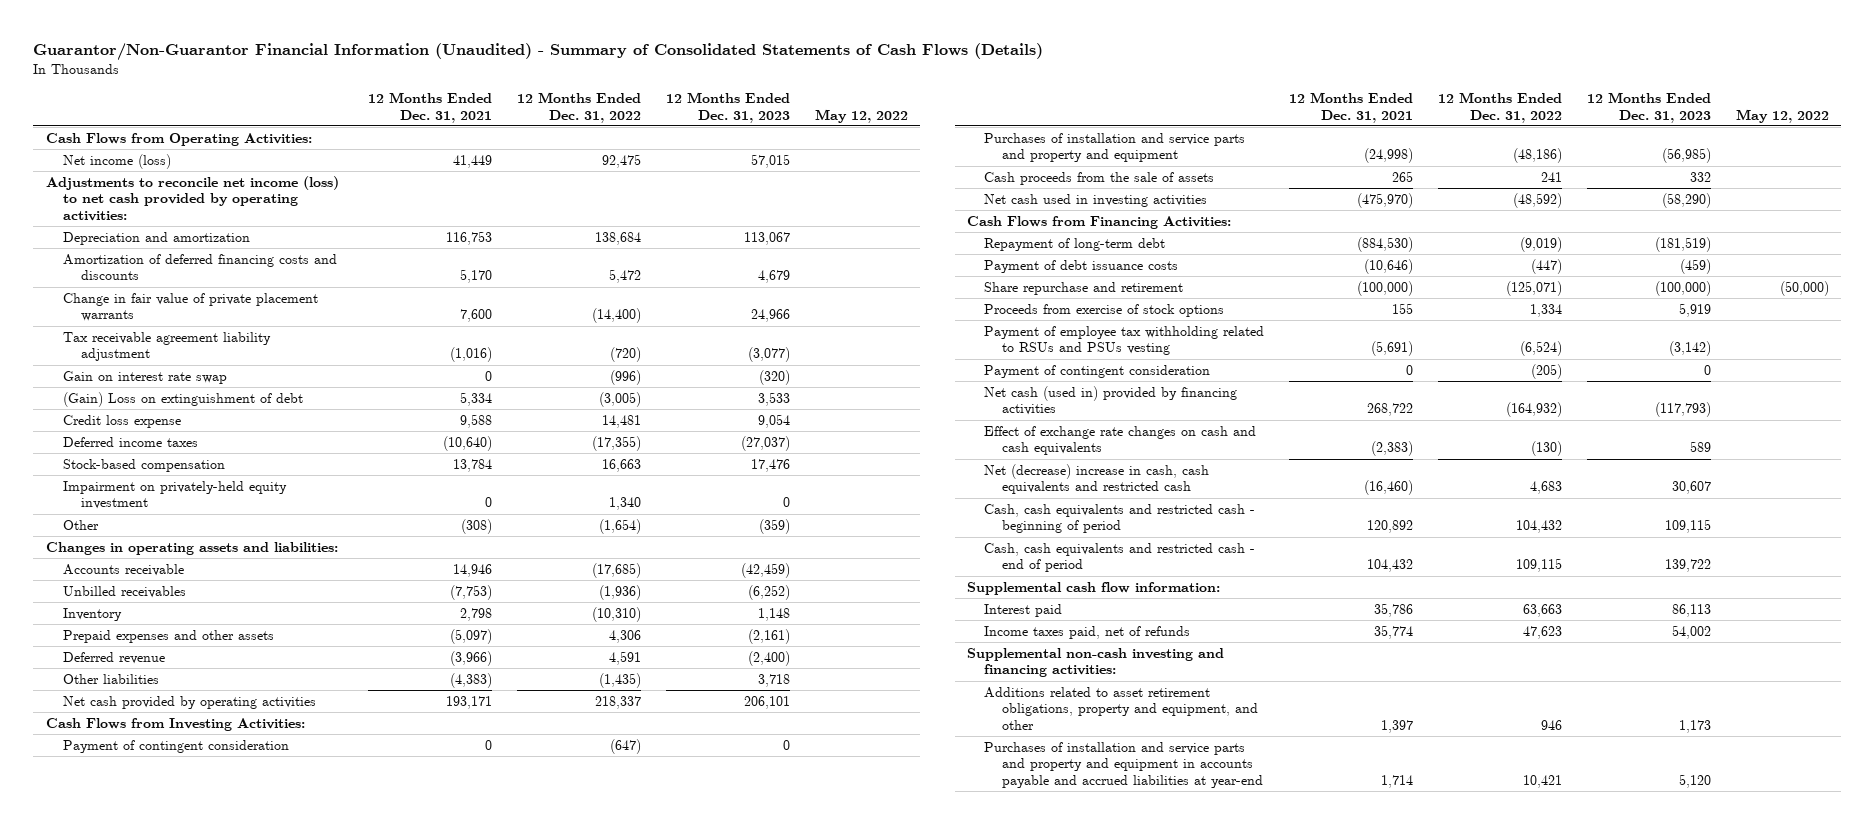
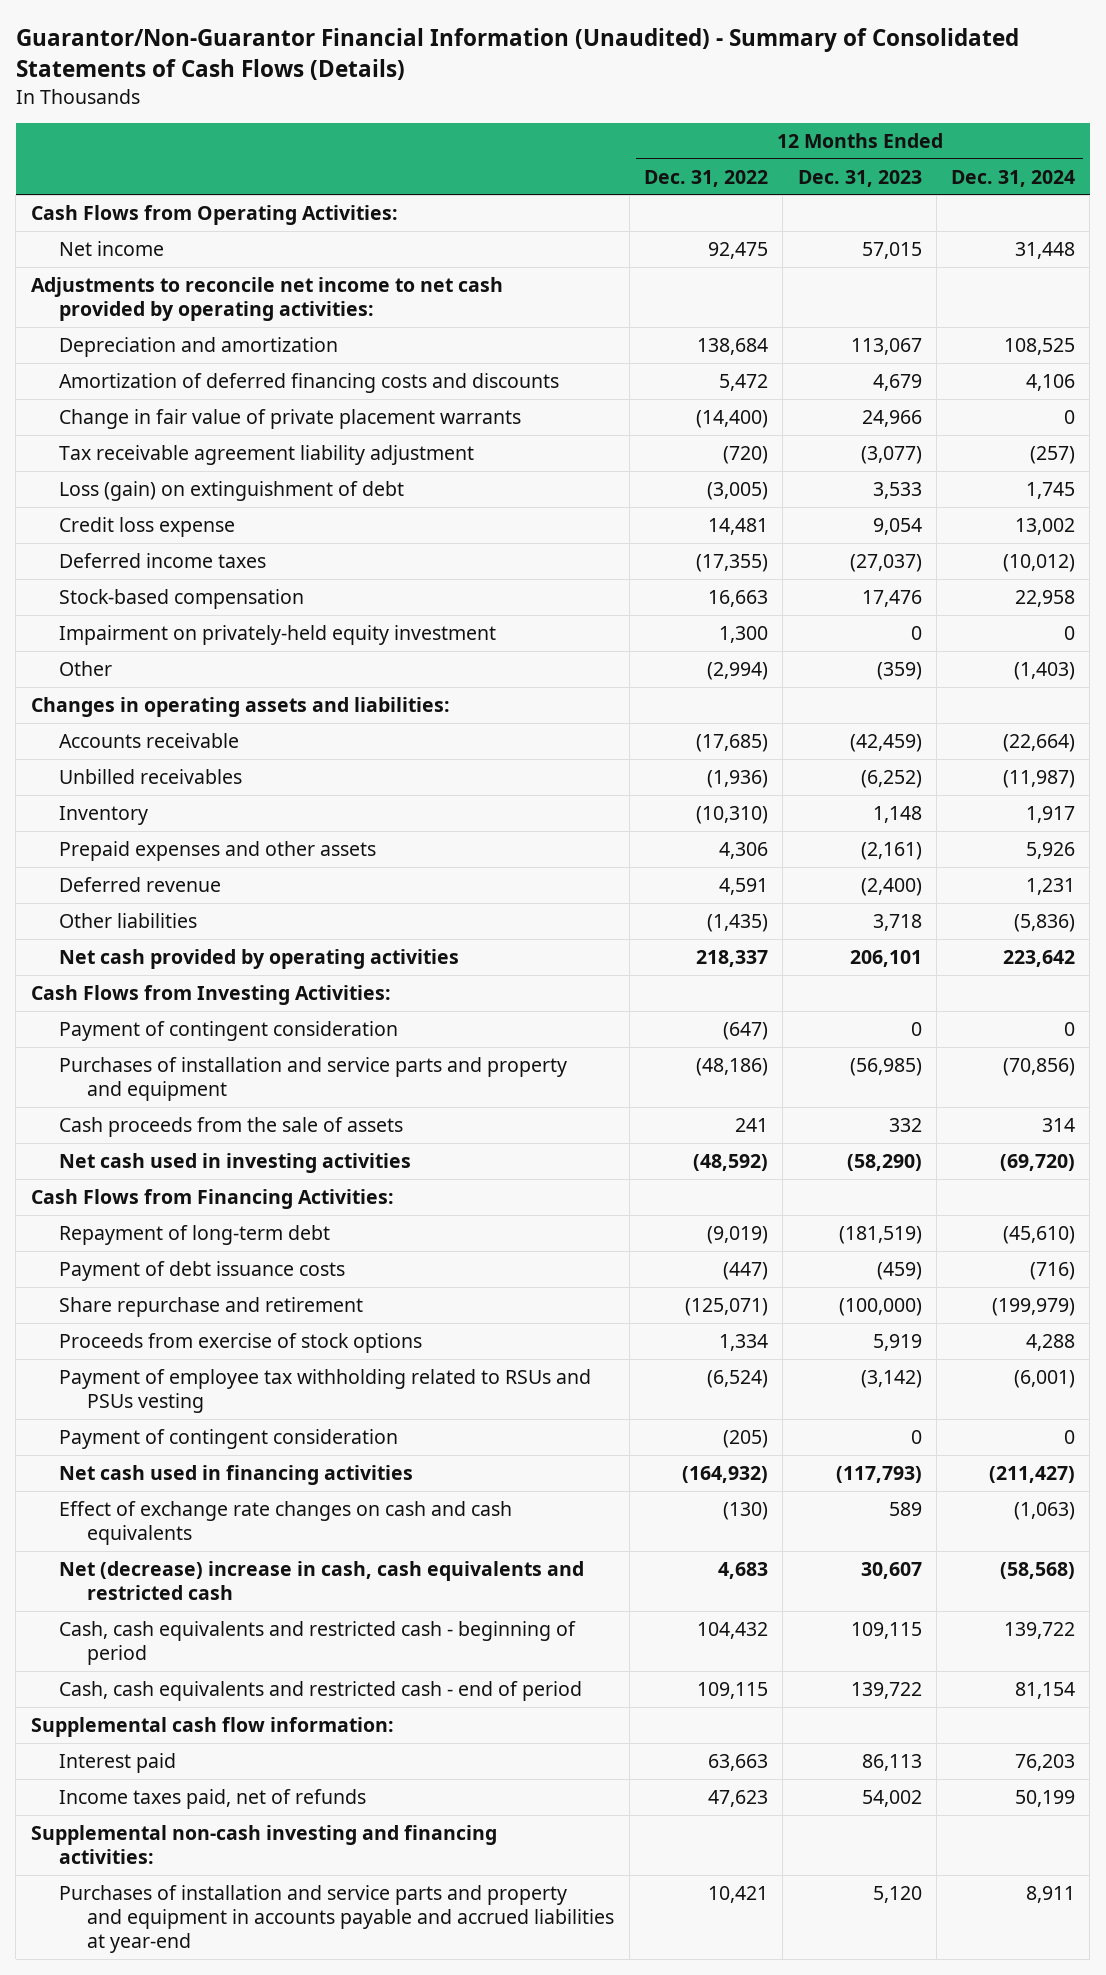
[368,92,493,123] 12 Months Ended Dec. 31, 2021 -> none
[814,108,908,123] May 12, 2022 -> none
none -> [951,169,1076,187] Dec. 31, 2024
[63,153,172,169] Net income (loss) -> [58,240,164,256] Net income
[45,175,339,221] Adjustments to reconcile net income (loss) to net cash provided by operating activities: -> [30,276,503,321] Adjustments to reconcile net income to net cash provided by operating activities:
[63,370,228,384] Gain on interest rate swap -> none
[63,391,304,407] (Gain) Loss on extinguishment of debt -> [58,480,404,501] Loss (gain) on extinguishment of debt
[608,497,641,511] 1,340 -> [718,625,768,643] 1,300
[598,518,641,534] (1,654) -> [706,661,768,680] (2,994)
[984,385,1238,416] Net cash (used in) provided by financing activities -> [58,1464,413,1485] Net cash used in financing activities
[984,686,1258,730] Additions related to asset retirement obligations, property and equipment, and other -> none

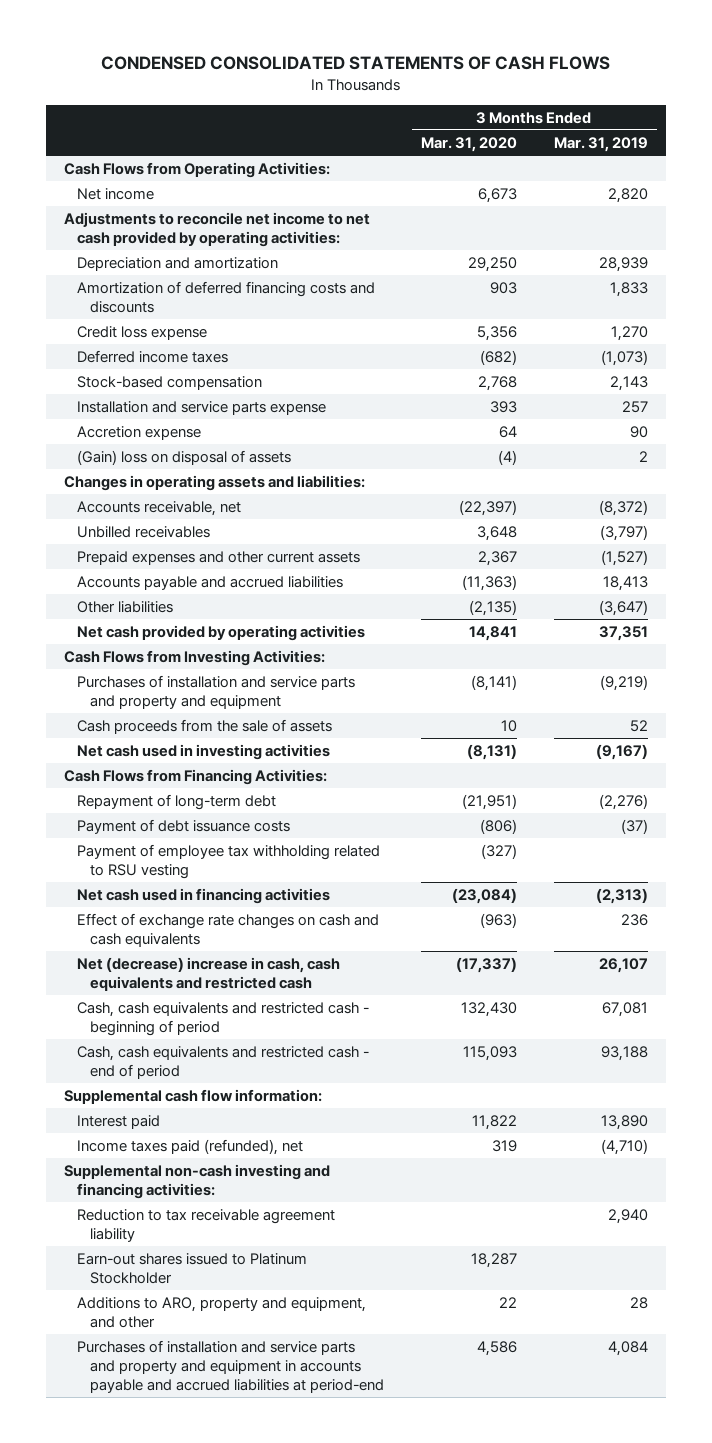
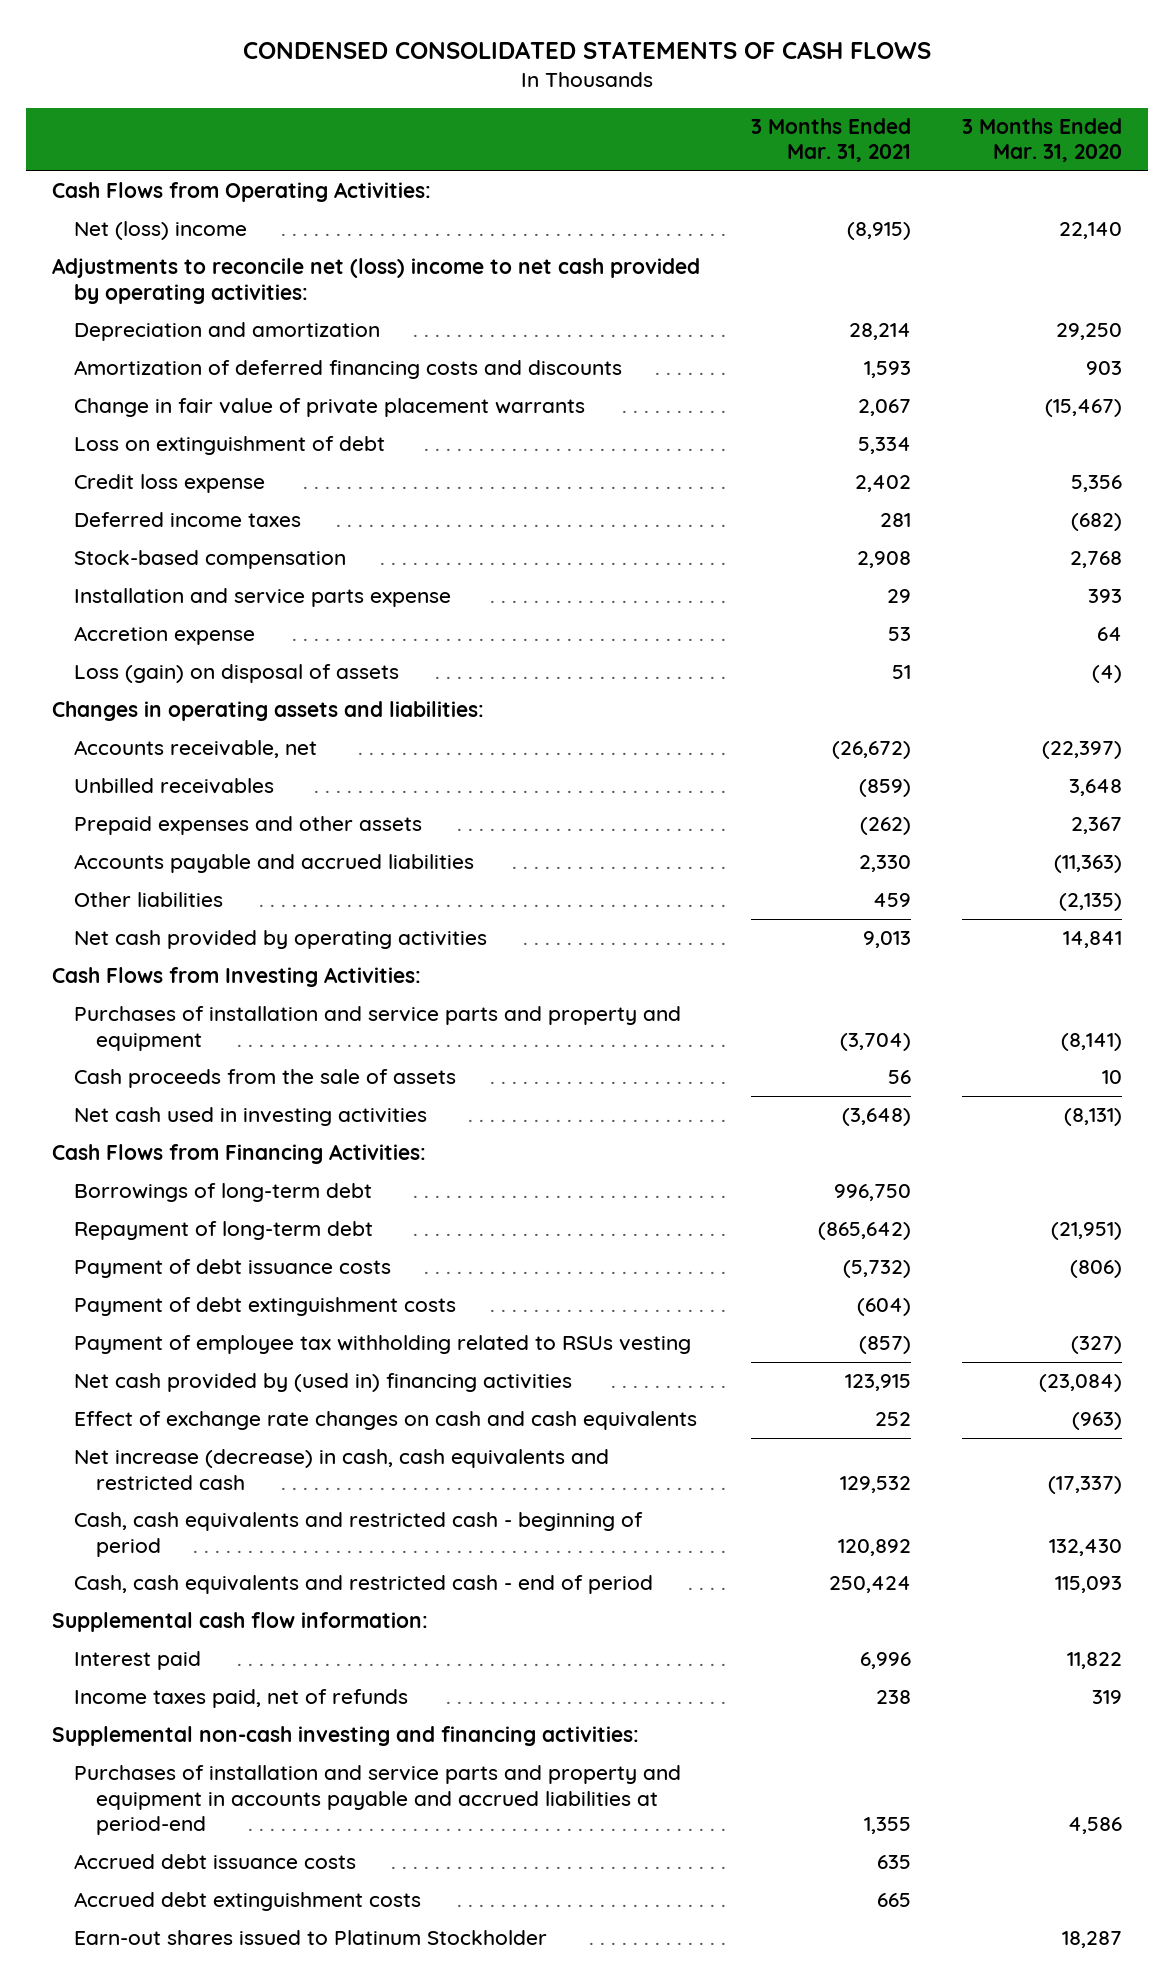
[553,136,648,152] Mar. 31, 2019 -> none
none -> [751,117,912,163] 3 Months Ended Mar. 31, 2021
[77,187,155,200] Net income -> [73,221,247,241] Net (loss) income
[477,187,517,203] 6,673 -> [1059,222,1123,240] 22,140
[64,211,371,247] Adjustments to reconcile net income to net cash provided by operating activities: -> [52,258,701,304] Adjustments to reconcile net (loss) income to net cash provided by operating activities:
none -> [73,398,585,418] Change in fair value of private placement warrants
none -> [73,436,385,456] Loss on extinguishment of debt
[77,449,292,465] (Gain) loss on disposal of assets -> [73,664,399,684] Loss (gain) on disposal of assets
[77,550,361,565] Prepaid expenses and other current assets -> [73,816,422,836] Prepaid expenses and other assets
none -> [73,1183,372,1203] Borrowings of long-term debt
none -> [73,1297,456,1317] Payment of debt extinguishment costs
[77,843,381,879] Payment of employee tax withholding related to RSU vesting -> [73,1335,691,1355] Payment of employee tax withholding related to RSUs vesting
[77,887,331,904] Net cash used in financing activities -> [73,1373,572,1393] Net cash provided by (used in) financing activities
[77,956,341,991] Net (decrease) increase in cash, cash equivalents and restricted cash -> [73,1449,609,1490] Net increase (decrease) in cash, cash equivalents and restricted cash
[77,1138,304,1155] Income taxes paid (refunded), net -> [73,1689,408,1709] Income taxes paid, net of refunds
[77,1208,336,1242] Reduction to tax receivable agreement liability -> none
[77,1296,367,1328] Additions to ARO, property and equipment, and other -> none
none -> [73,1854,356,1870] Accrued debt issuance costs
none -> [73,1892,421,1912] Accrued debt extinguishment costs
[77,1252,308,1284] Earn-out shares issued to Platinum Stockholder -> [73,1930,547,1946] Earn-out shares issued to Platinum Stockholder

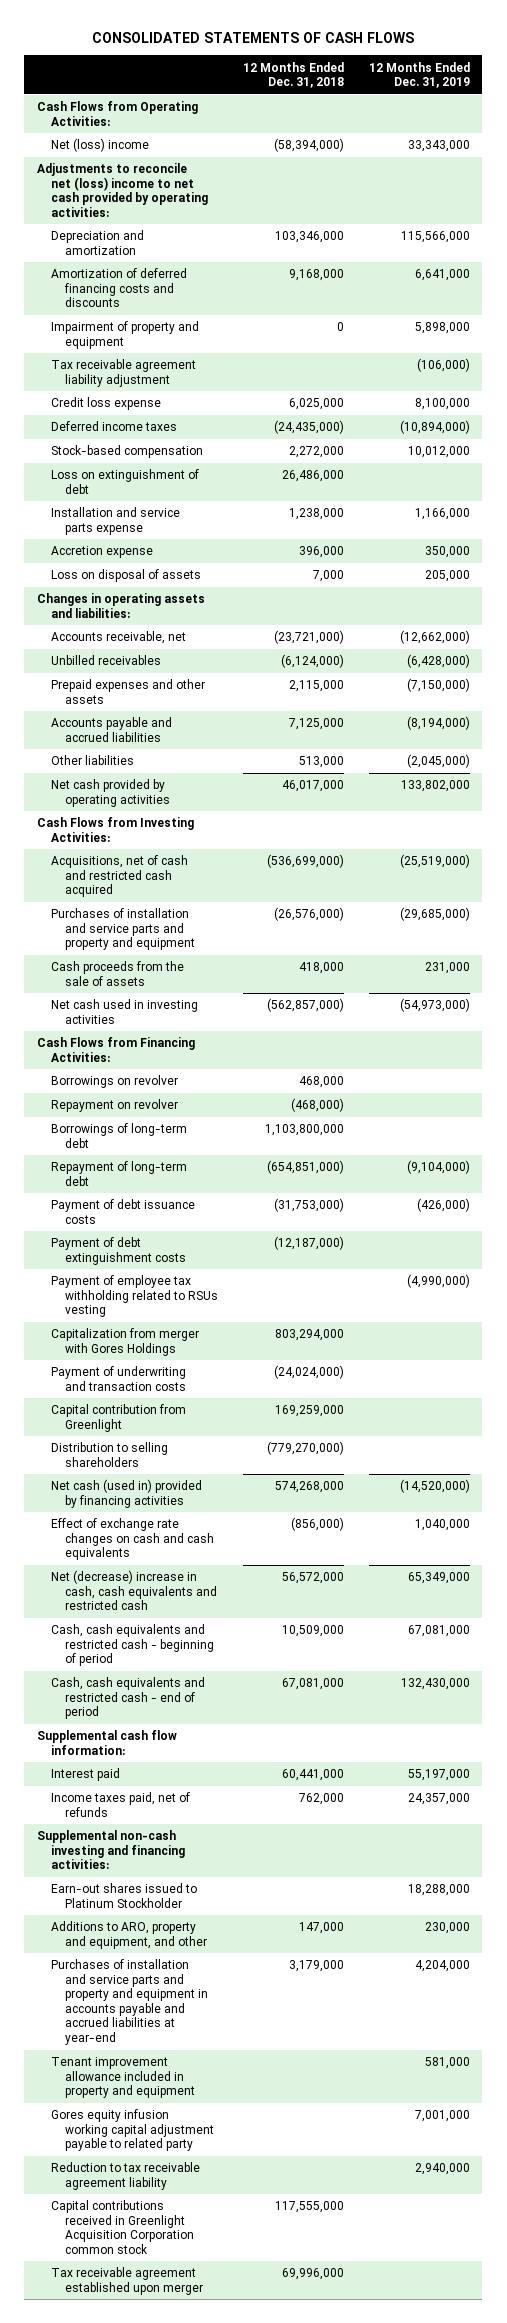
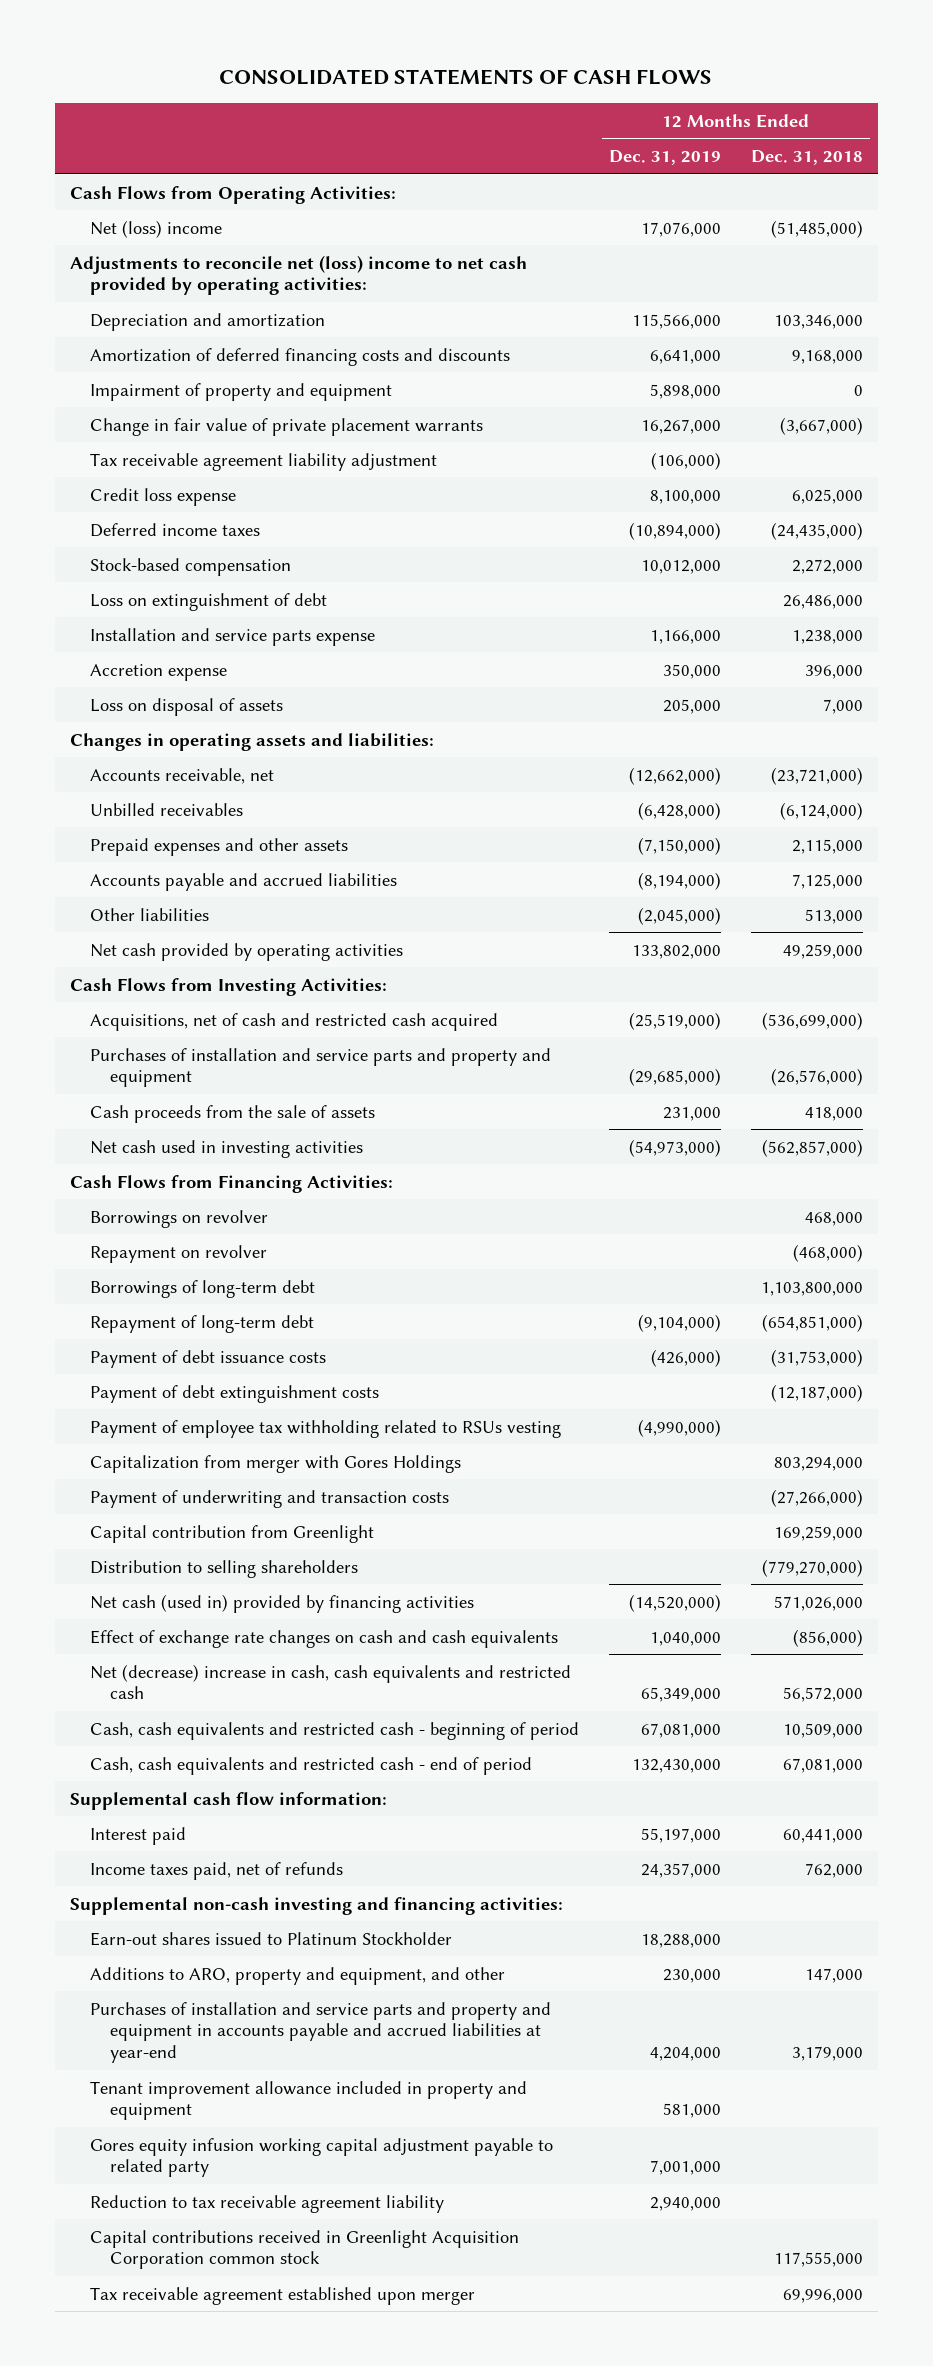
[274,138,345,153] (58,394,000) -> [770,219,863,238] (51,485,000)
[407,140,470,153] 33,343,000 -> [640,221,721,237] 17,076,000
none -> [90,417,484,436] Change in fair value of private placement warrants
[282,780,345,793] 46,017,000 -> [782,943,863,959] 49,259,000
[274,1365,345,1380] (24,024,000) -> [770,1488,863,1507] (27,266,000)
[275,1481,345,1494] 574,268,000 -> [773,1595,863,1611] 571,026,000

